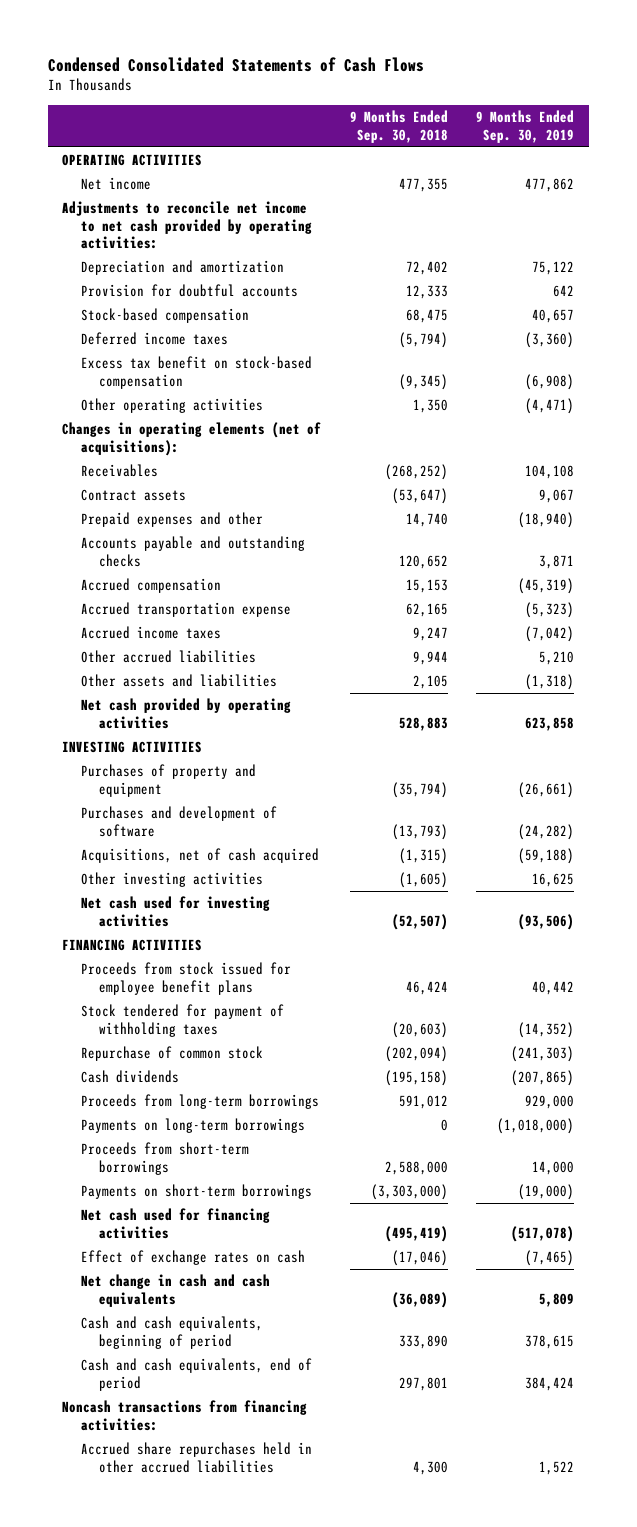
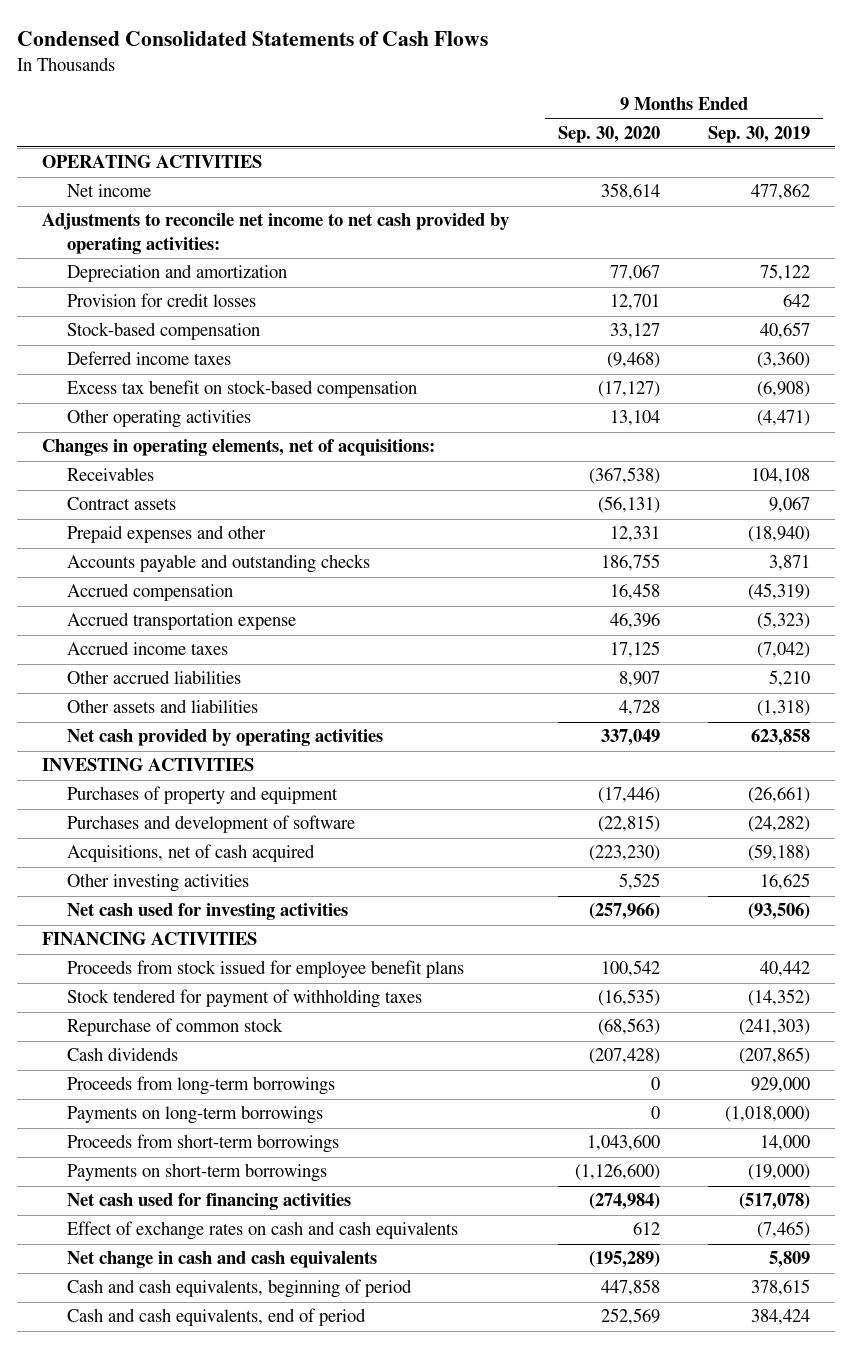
[349,110,448,143] 9 Months Ended Sep. 30, 2018 -> none
none -> [557,125,660,143] Sep. 30, 2020
[80,284,298,298] Provision for doubtful accounts -> [67,293,257,308] Provision for credit losses
[62,422,322,456] Changes in operating elements (net of acquisitions): -> [41,439,435,457] Changes in operating elements, net of acquisitions:
[80,1250,305,1266] Effect of exchange rates on cash -> [67,1221,459,1241] Effect of exchange rates on cash and cash equivalents
[62,1400,308,1431] Noncash transactions from financing activities: -> none
[80,1442,312,1473] Accrued share repurchases held in other accrued liabilities -> none

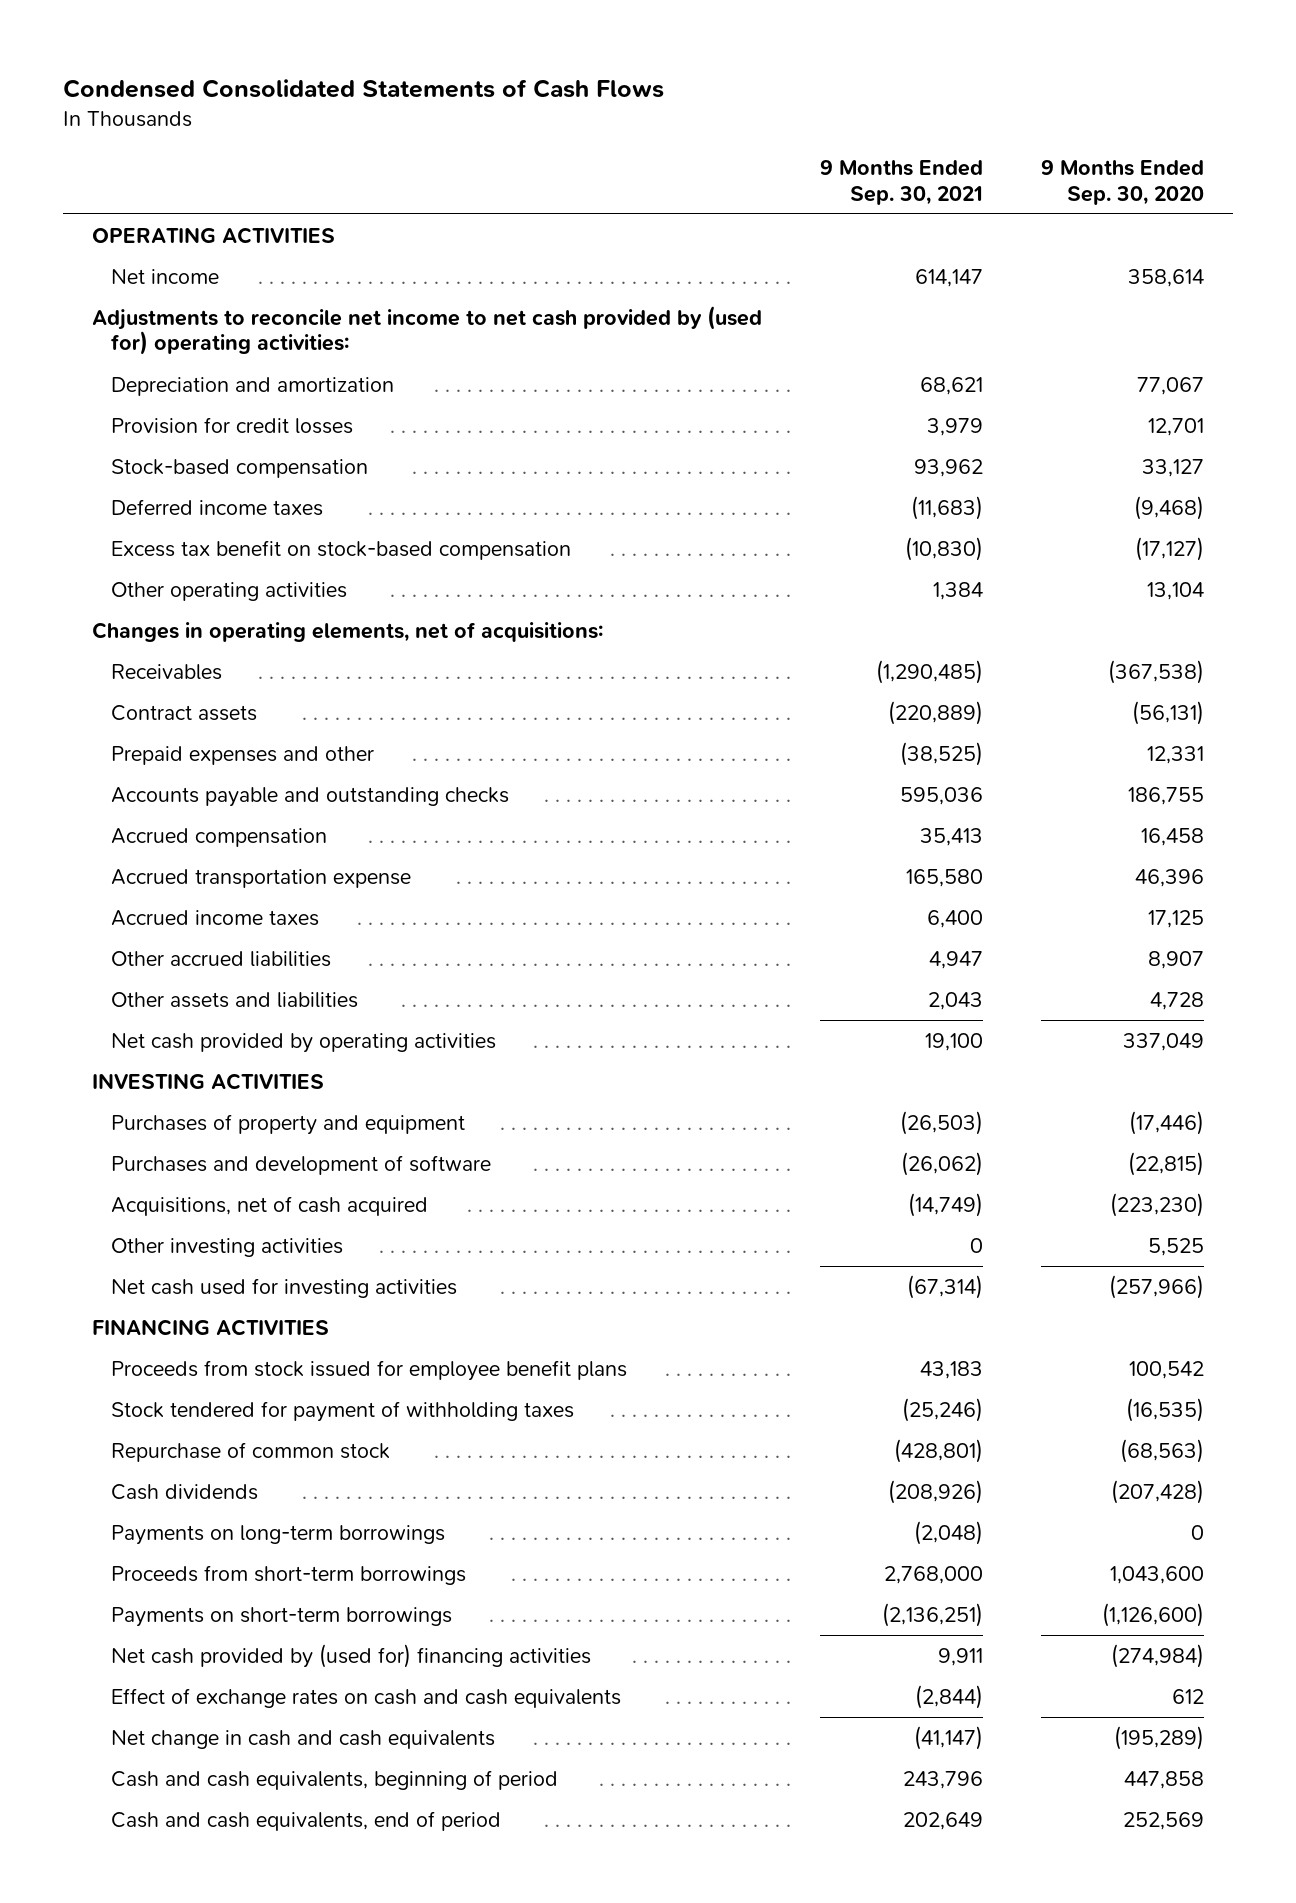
[708,125,811,143] Sep. 30, 2019 -> none
none -> [820,160,984,205] 9 Months Ended Sep. 30, 2021
[41,213,509,254] Adjustments to reconcile net income to net cash provided by operating activities: -> [92,305,763,356] Adjustments to reconcile net income to net cash provided by (used for) operating activities:
[67,1076,336,1096] Proceeds from long-term borrowings -> none
[67,1193,352,1211] Net cash used for financing activities -> [110,1643,591,1668] Net cash provided by (used for) financing activities

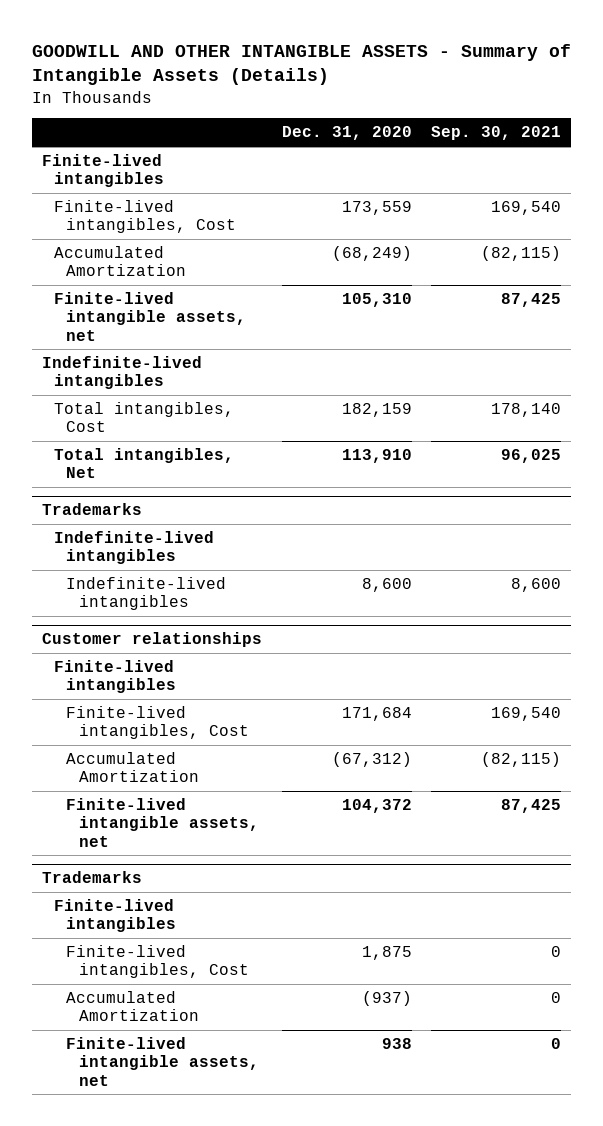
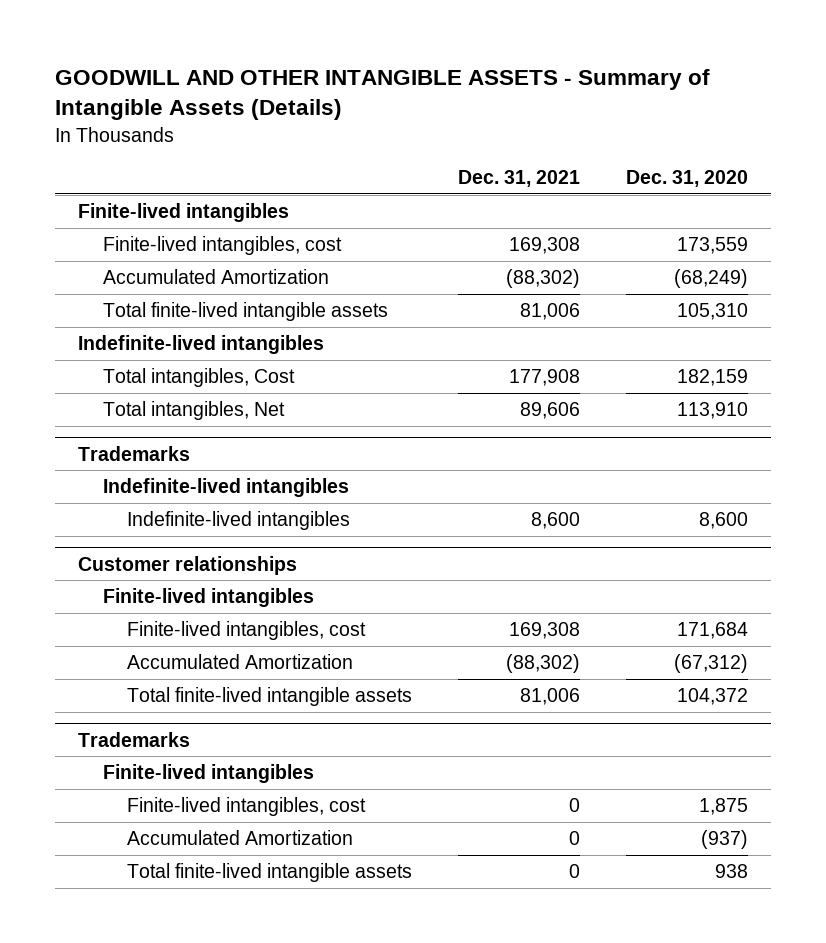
[431,126,562,141] Sep. 30, 2021 -> none
none -> [458,170,581,188] Dec. 31, 2021
[54,200,237,234] Finite-lived intangibles, Cost -> [102,236,342,256] Finite-lived intangibles, cost
[54,292,247,341] Finite-lived intangible assets, net -> [102,302,388,322] Total finite-lived intangible assets
[66,706,249,740] Finite-lived intangibles, Cost -> [127,621,367,641] Finite-lived intangibles, cost
[66,798,259,847] Finite-lived intangible assets, net -> [127,687,413,707] Total finite-lived intangible assets
[66,945,249,979] Finite-lived intangibles, Cost -> [127,797,367,817] Finite-lived intangibles, cost
[66,1037,259,1086] Finite-lived intangible assets, net -> [127,863,413,883] Total finite-lived intangible assets

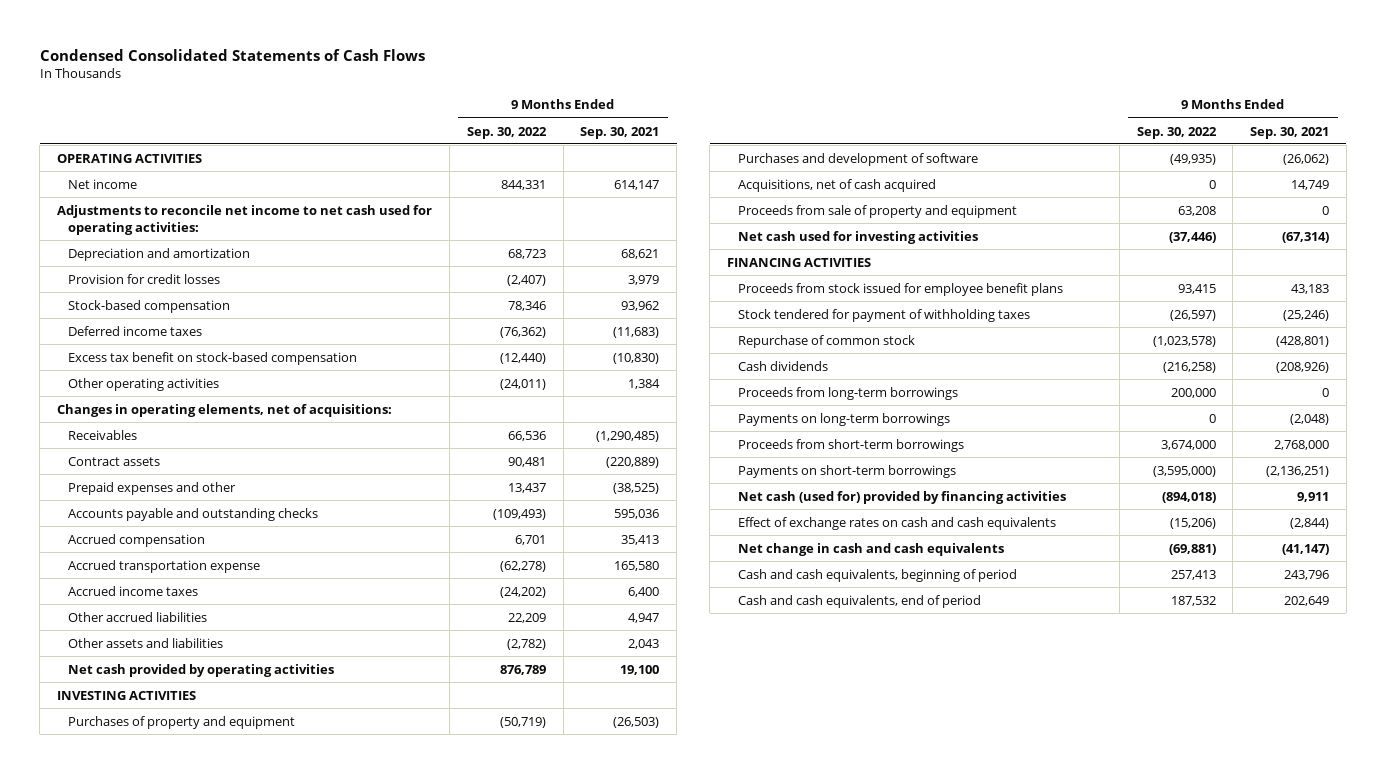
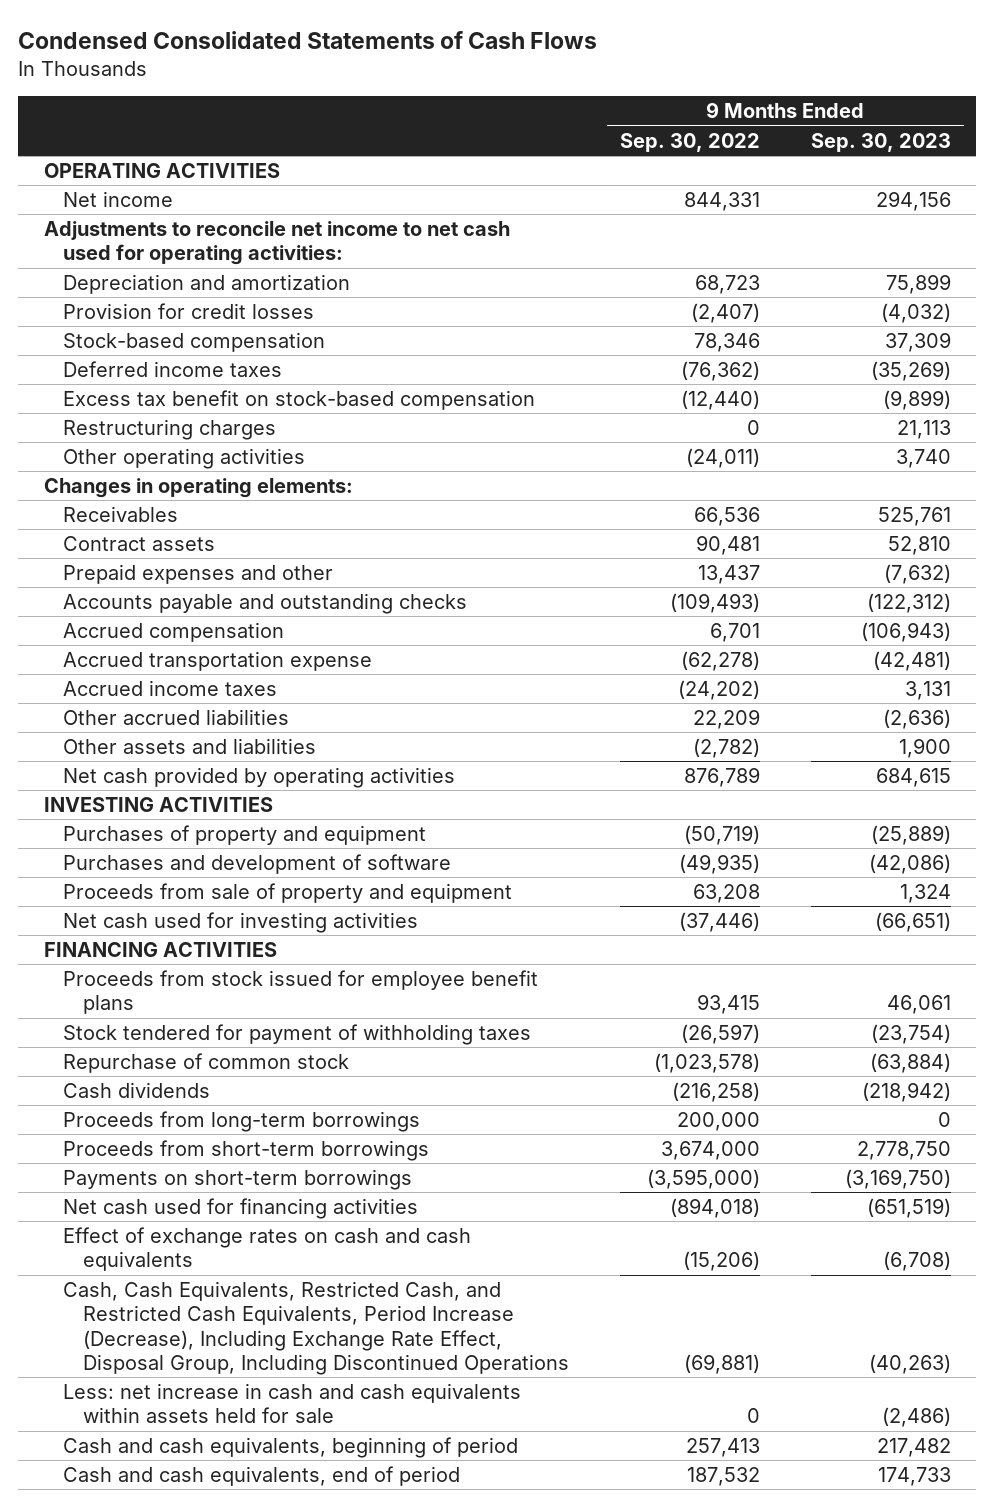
[580,126,660,139] Sep. 30, 2021 -> none
none -> [810,132,951,152] Sep. 30, 2023
none -> [63,419,277,441] Restructuring charges
[57,403,393,417] Changes in operating elements, net of acquisitions: -> [43,478,353,499] Changes in operating elements:
[737,178,936,192] Acquisitions, net of cash acquired -> none
[737,412,950,426] Payments on long-term borrowings -> none
[737,490,1066,504] Net cash (used for) provided by financing activities -> [63,1198,419,1220] Net cash used for financing activities
[737,542,1004,556] Net change in cash and cash equivalents -> [63,1281,569,1375] Cash, Cash Equivalents, Restricted Cash, and Restricted Cash Equivalents, Period Increase (Decrease), Including Exchange Rate Effect, Disposal Group, Including Discontinued Operations
none -> [63,1383,522,1424] Less: net increase in cash and cash equivalents within assets held for sale

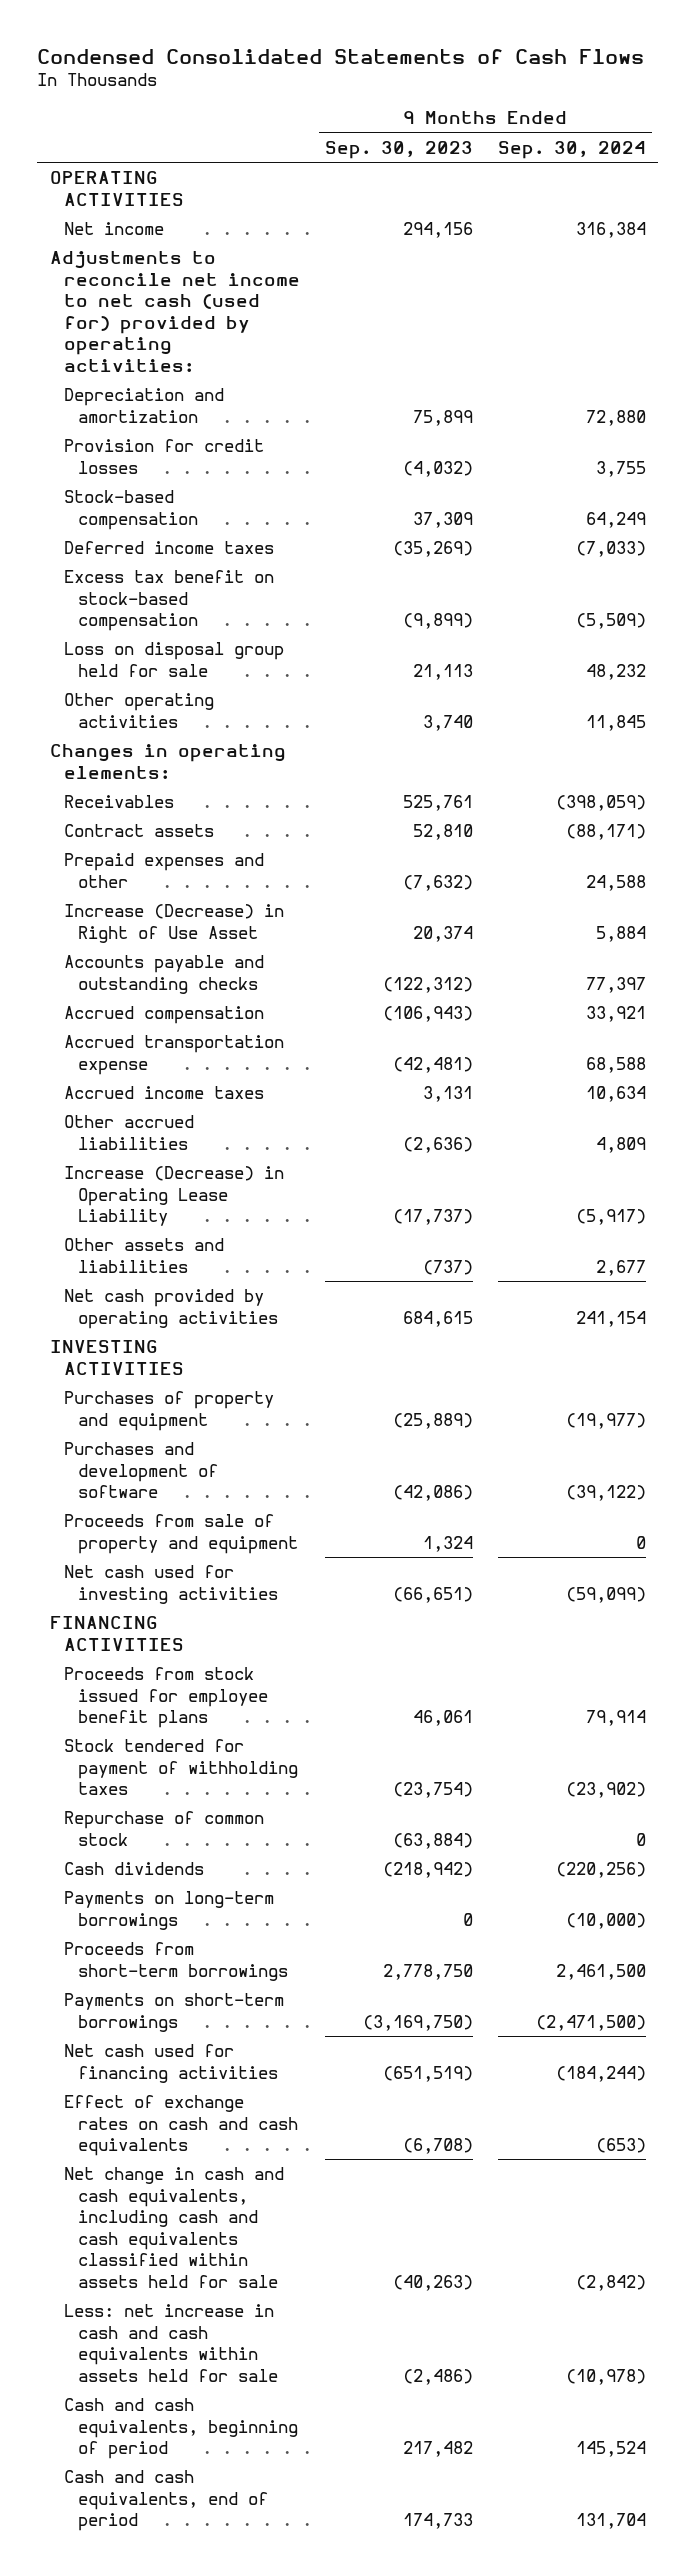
[619,132,760,152] Sep. 30, 2022 -> none
none -> [497,140,646,159] Sep. 30, 2024
[43,221,510,266] Adjustments to reconcile net income to net cash used for operating activities: -> [49,251,301,372] Adjustments to reconcile net income to net cash (used for) provided by operating activities:
[63,419,277,441] Restructuring charges -> [64,642,285,677] Loss on disposal group held for sale
none -> [64,904,285,943] Increase (Decrease) in Right of Use Asset
none -> [64,1166,285,1227] Increase (Decrease) in Operating Lease Liability
[898,738,951,759] 1,900 -> [422,1259,473,1275] (737)
[63,1111,421,1133] Proceeds from long-term borrowings -> none
none -> [64,1891,275,1930] Payments on long-term borrowings
[63,1281,569,1375] Cash, Cash Equivalents, Restricted Cash, and Restricted Cash Equivalents, Period Increase (Decrease), Including Exchange Rate Effect, Disposal Group, Including Discontinued Operations -> [64,2167,285,2288] Net change in cash and cash equivalents, including cash and cash equivalents classified within assets held for sale

